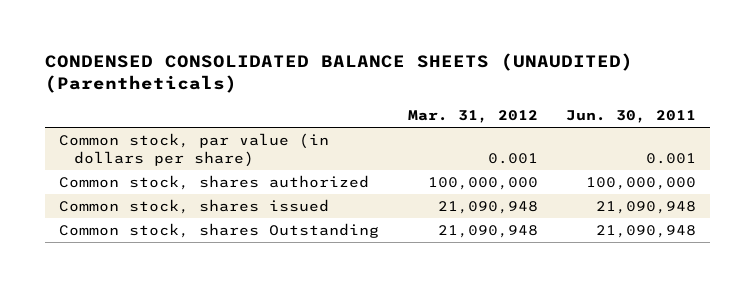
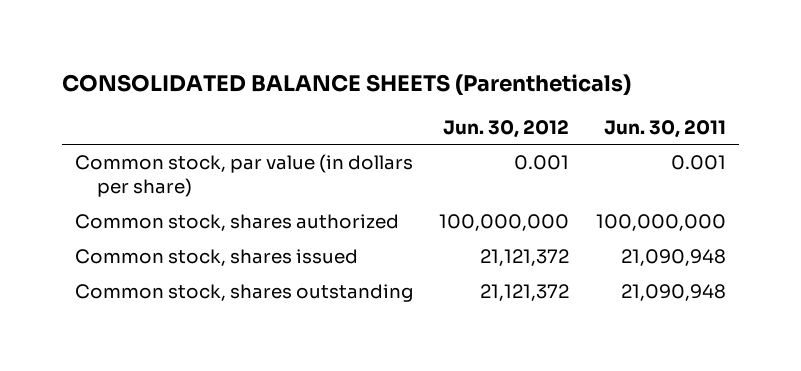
[44,52,633,94] CONDENSED CONSOLIDATED BALANCE SHEETS (UNAUDITED) (Parentheticals) -> [62,74,632,96] CONSOLIDATED BALANCE SHEETS (Parentheticals)
[407,110,538,124] Mar. 31, 2012 -> none
none -> [443,119,570,138] Jun. 30, 2012
[59,222,380,238] Common stock, shares Outstanding -> [75,284,414,303] Common stock, shares outstanding

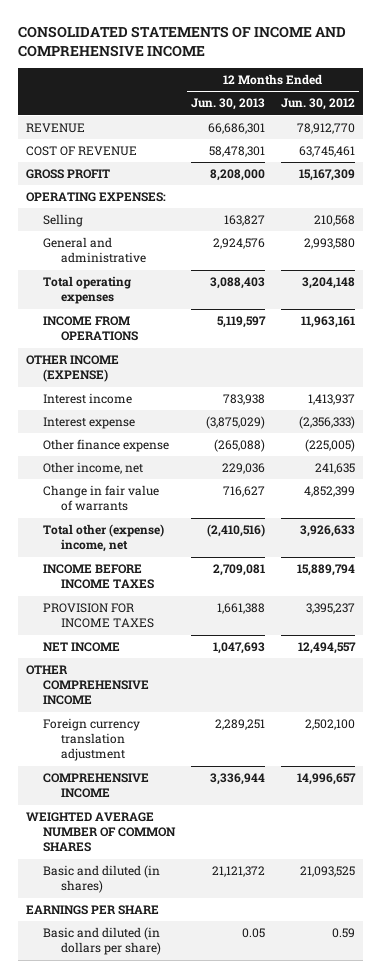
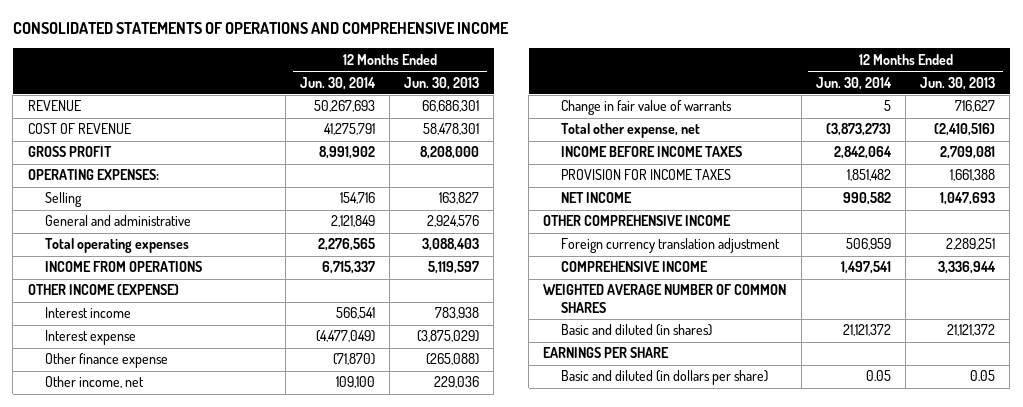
[17,25,346,57] CONSOLIDATED STATEMENTS OF INCOME AND COMPREHENSIVE INCOME -> [12,22,509,35] CONSOLIDATED STATEMENTS OF OPERATIONS AND COMPREHENSIVE INCOME
[280,98,355,111] Jun. 30, 2012 -> none
none -> [299,76,376,90] Jun. 30, 2014
[43,524,165,553] Total other (expense) income, net -> [560,123,700,139] Total other expense, net

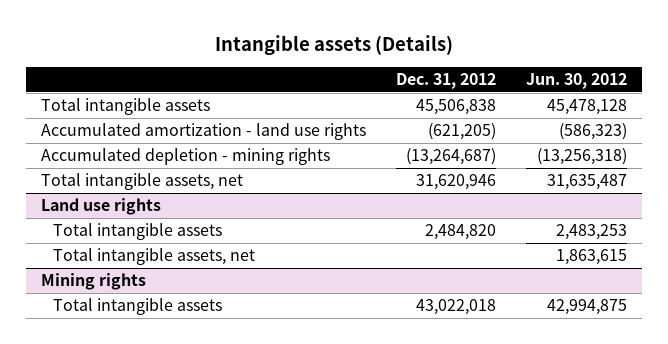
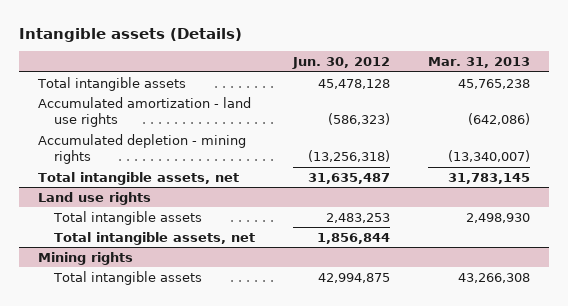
[395,73,496,90] Dec. 31, 2012 -> none
none -> [428,57,531,69] Mar. 31, 2013
[555,249,627,266] 1,863,615 -> [317,232,391,244] 1,856,844

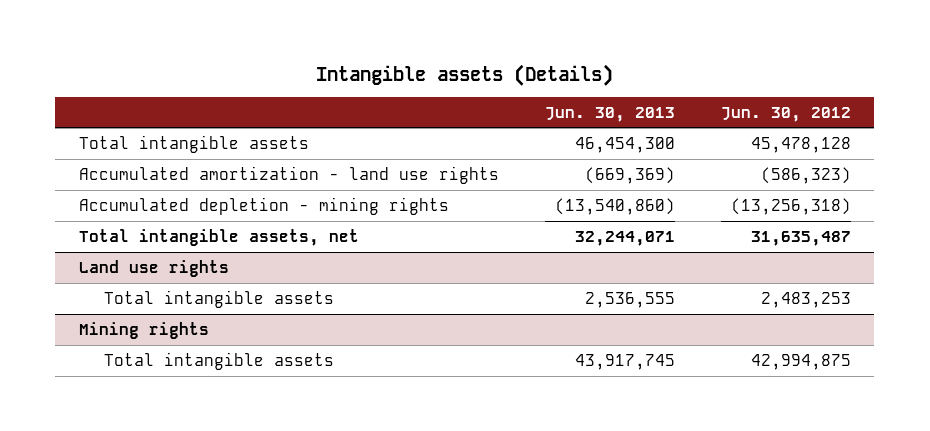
[428,57,531,69] Mar. 31, 2013 -> none
none -> [544,106,675,122] Jun. 30, 2013
[53,231,255,245] Total intangible assets, net -> none

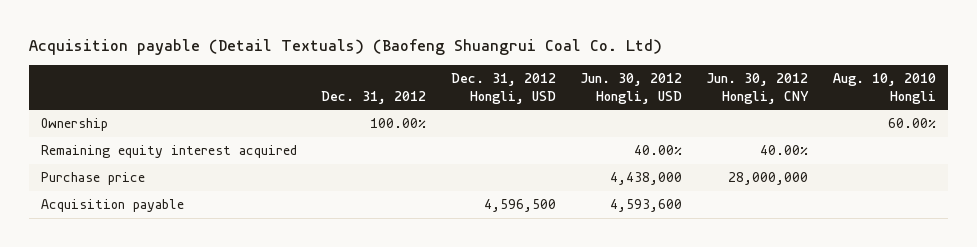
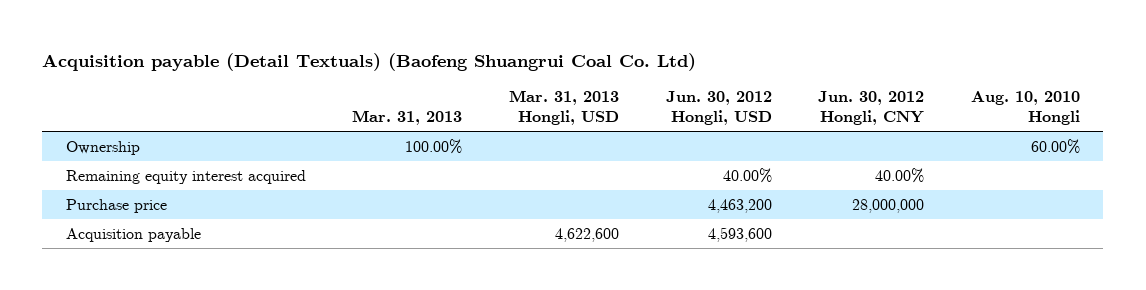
[321,90,427,104] Dec. 31, 2012 -> none
[450,73,556,104] Dec. 31, 2012 Hongli, USD -> none
none -> [352,110,463,126] Mar. 31, 2013
none -> [508,90,619,126] Mar. 31, 2013 Hongli, USD
[610,172,683,186] 4,438,000 -> [707,198,772,213] 4,463,200

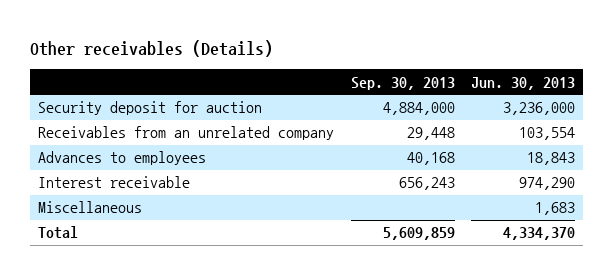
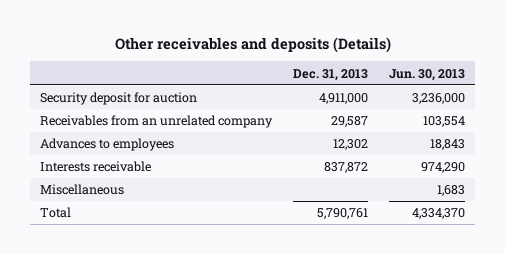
[30,40,274,58] Other receivables (Details) -> [114,36,391,53] Other receivables and deposits (Details)
[350,76,455,90] Sep. 30, 2013 -> none
none -> [293,68,369,81] Dec. 31, 2013
[38,176,191,189] Interest receivable -> [40,161,152,173] Interests receivable

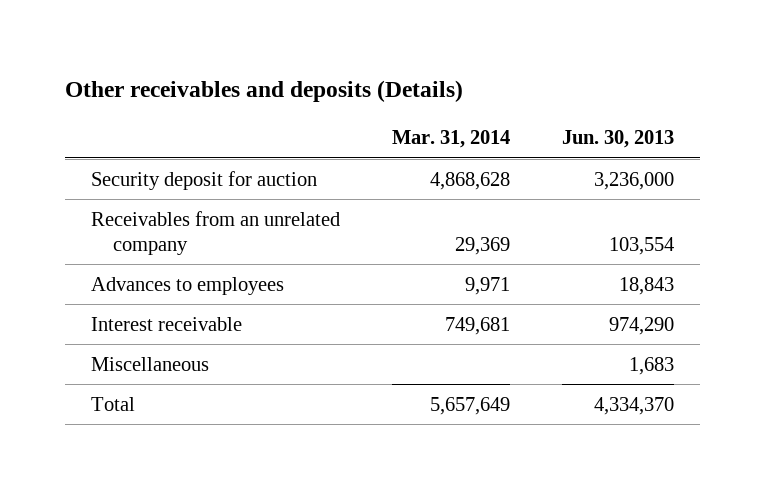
[293,68,369,81] Dec. 31, 2013 -> none
none -> [392,130,511,149] Mar. 31, 2014
[40,161,152,173] Interests receivable -> [90,316,242,331] Interest receivable

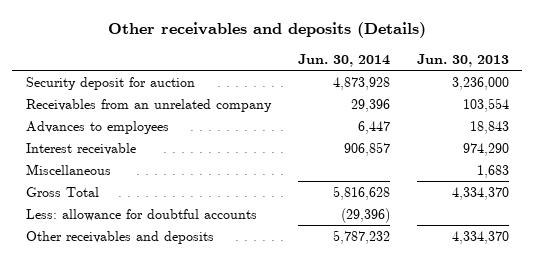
[392,130,511,149] Mar. 31, 2014 -> none
none -> [297,53,390,67] Jun. 30, 2014
none -> [25,186,99,197] Gross Total
none -> [25,208,257,221] Less: allowance for doubtful accounts
[90,396,135,411] Total -> [25,230,214,244] Other receivables and deposits

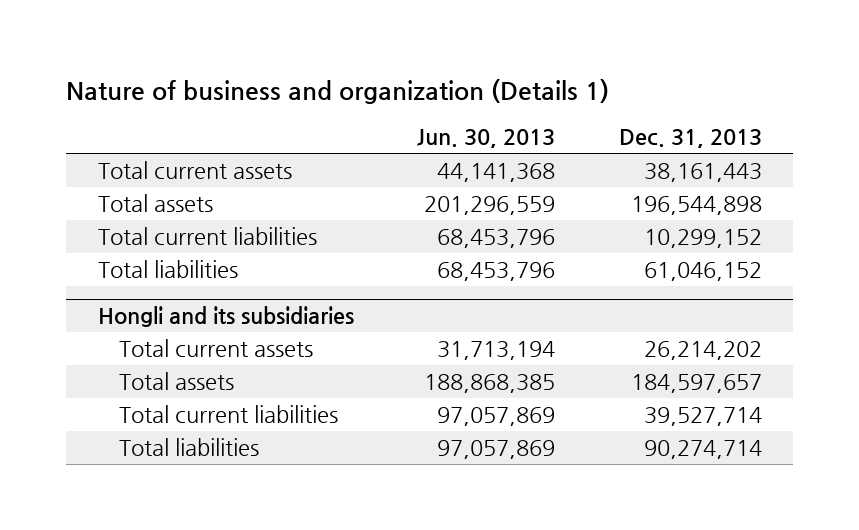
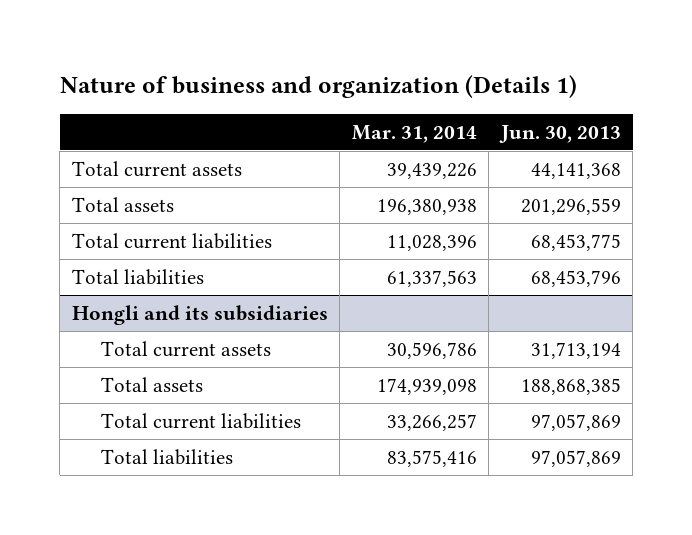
[618,129,762,149] Dec. 31, 2013 -> none
none -> [351,124,477,143] Mar. 31, 2014
[437,228,556,248] 68,453,796 -> [530,234,621,252] 68,453,775

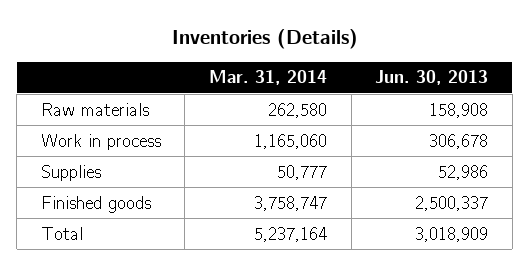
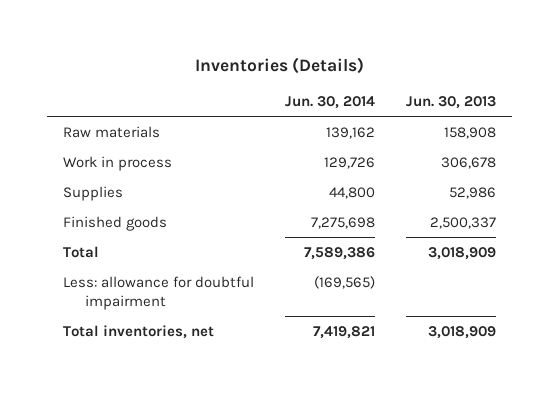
[209,70,328,86] Mar. 31, 2014 -> none
none -> [285,96,376,110] Jun. 30, 2014
none -> [63,275,255,310] Less: allowance for doubtful impairment
none -> [63,324,215,339] Total inventories, net

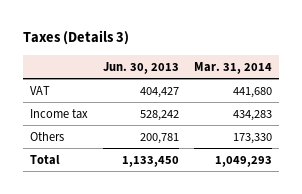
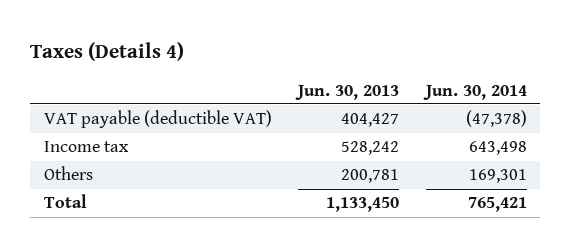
[22,30,129,46] Taxes (Details 3) -> [30,42,185,62] Taxes (Details 4)
[193,61,272,74] Mar. 31, 2014 -> none
none -> [422,84,527,100] Jun. 30, 2014
[30,85,51,95] VAT -> [43,110,272,129] VAT payable (deductible VAT)

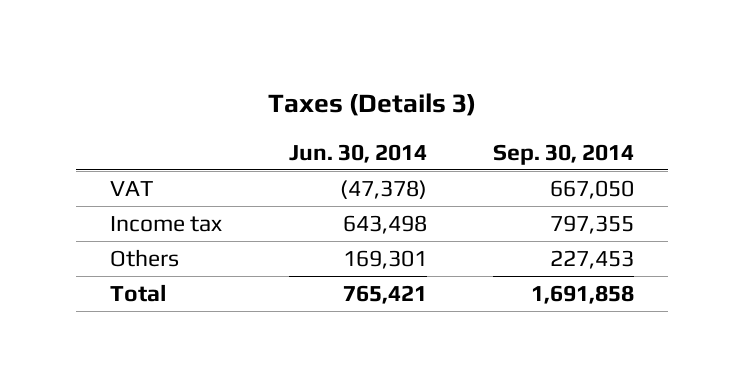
[30,42,185,62] Taxes (Details 4) -> [268,93,477,117] Taxes (Details 3)
[295,84,400,100] Jun. 30, 2013 -> none
none -> [493,143,635,165] Sep. 30, 2014
[43,110,272,129] VAT payable (deductible VAT) -> [109,180,153,196] VAT

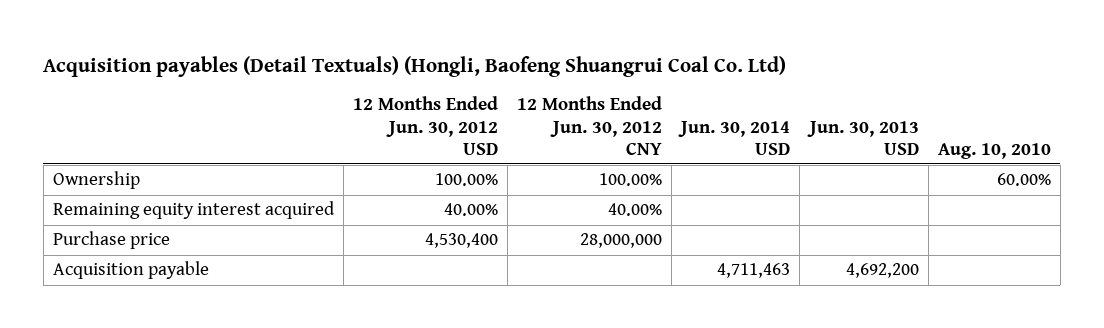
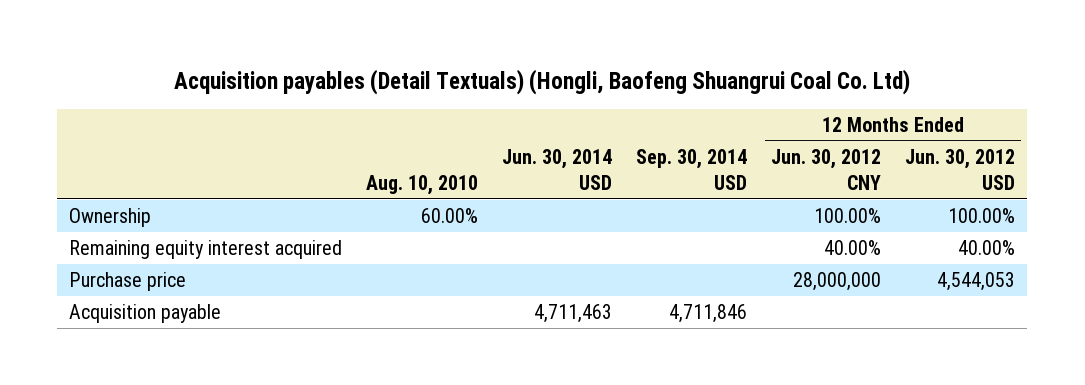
[806,120,919,155] Jun. 30, 2013 USD -> none
none -> [636,148,748,190] Sep. 30, 2014 USD
[425,233,499,249] 4,530,400 -> [937,272,1016,292] 4,544,053

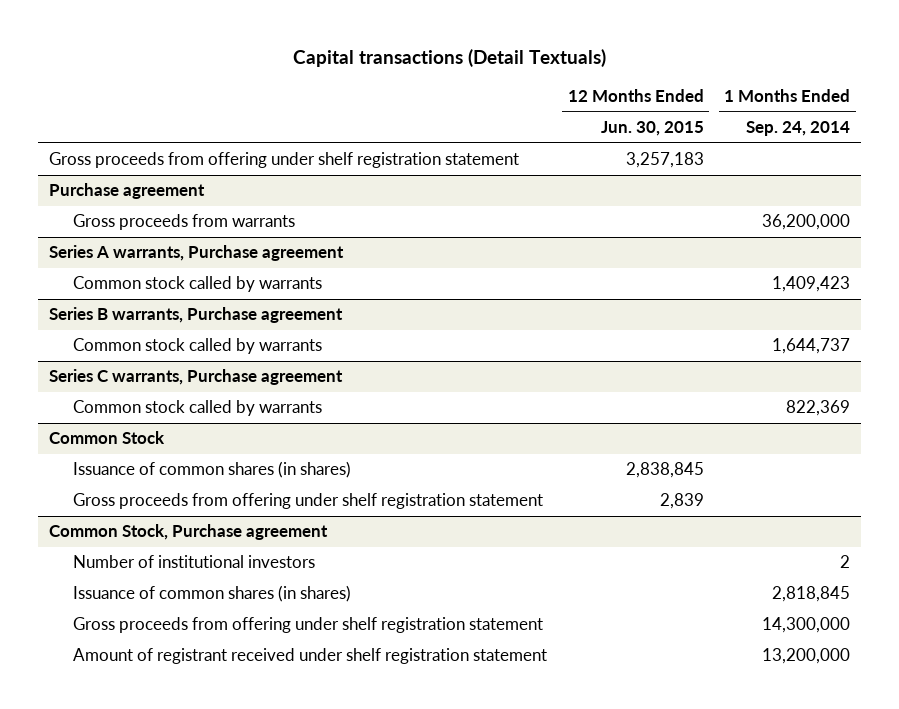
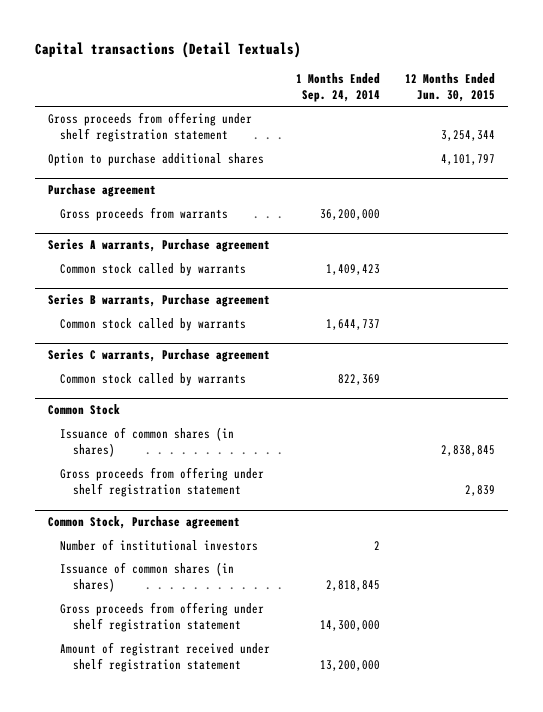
[625,152,704,169] 3,257,183 -> [441,130,496,142] 3,254,344
none -> [47,153,264,167] Option to purchase additional shares

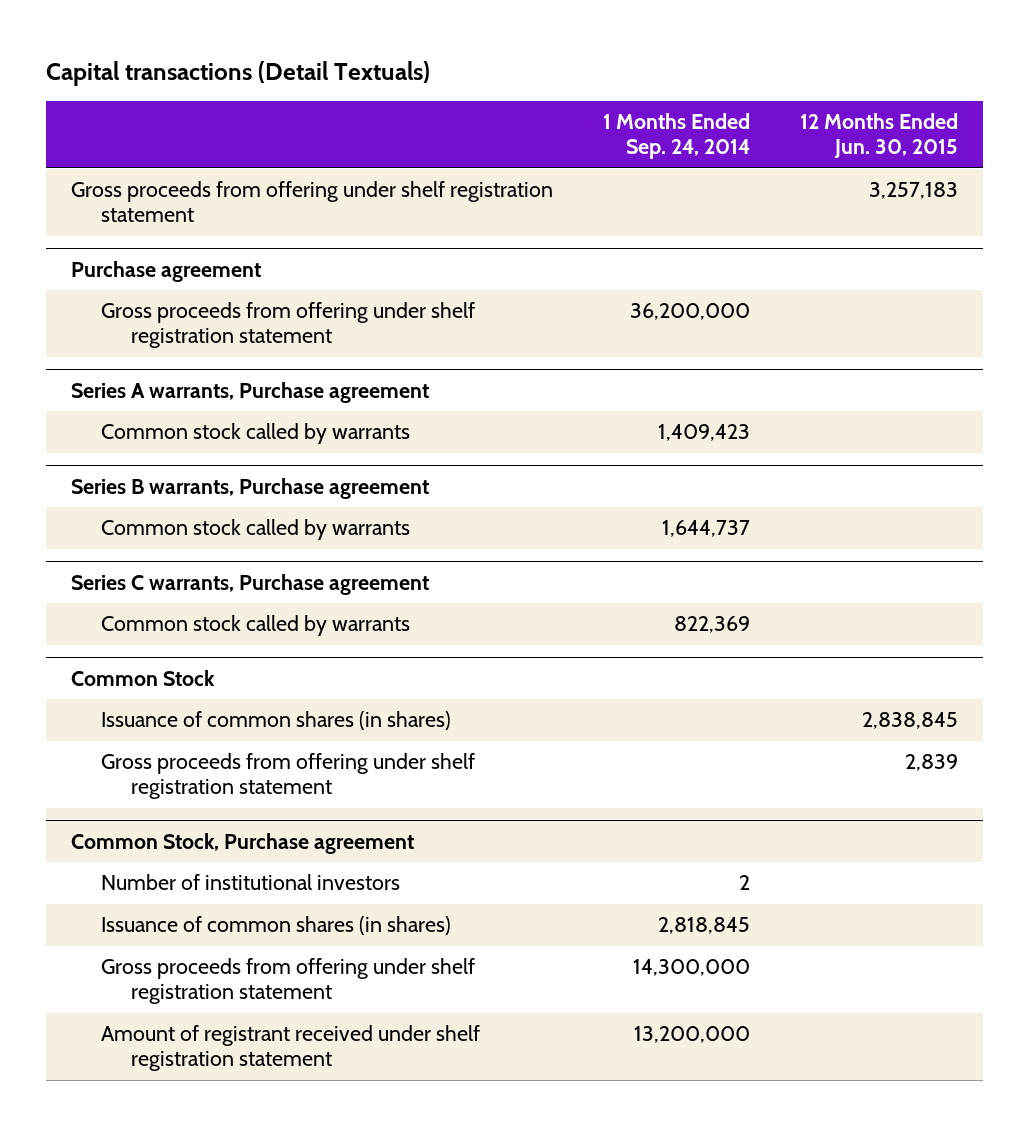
[47,153,264,167] Option to purchase additional shares -> none
[441,130,496,142] 3,254,344 -> [868,182,958,200] 3,257,183
[60,207,229,222] Gross proceeds from warrants -> [101,302,476,349] Gross proceeds from offering under shelf registration statement

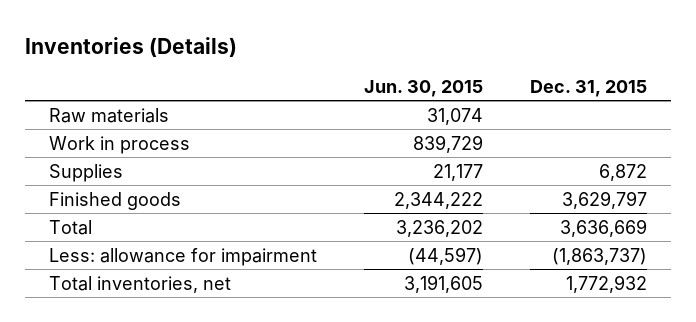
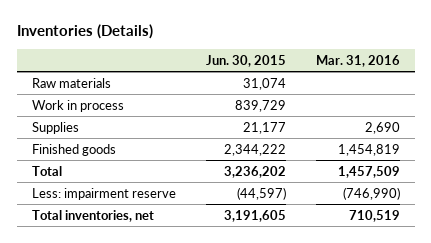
[530,79,648,97] Dec. 31, 2015 -> none
none -> [315,54,400,67] Mar. 31, 2016
[48,247,317,266] Less: allowance for impairment -> [31,187,176,200] Less: impairment reserve

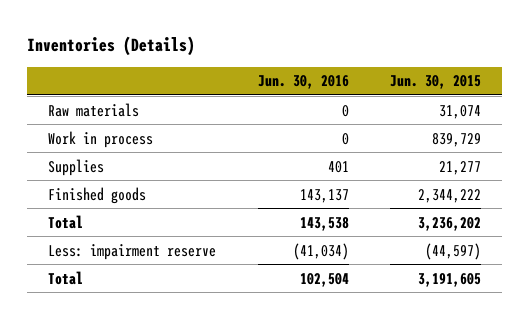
[315,54,400,67] Mar. 31, 2016 -> none
none -> [257,75,349,90] Jun. 30, 2016
[242,121,286,134] 21,177 -> [439,160,482,175] 21,277
[31,209,154,222] Total inventories, net -> [48,270,84,285] Total

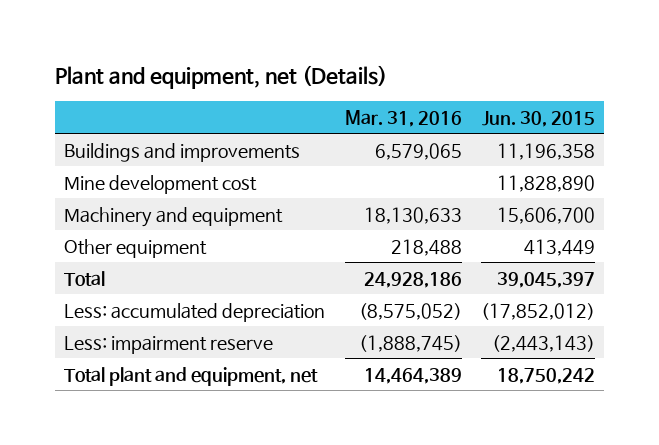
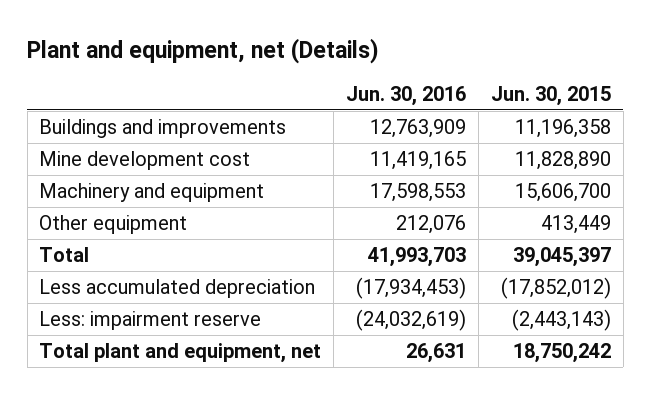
[344,109,462,127] Mar. 31, 2016 -> none
none -> [346,86,467,107] Jun. 30, 2016
[64,302,326,322] Less: accumulated depreciation -> [39,278,316,298] Less accumulated depreciation

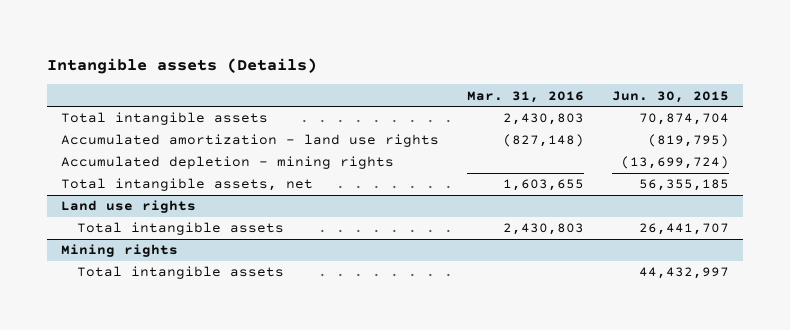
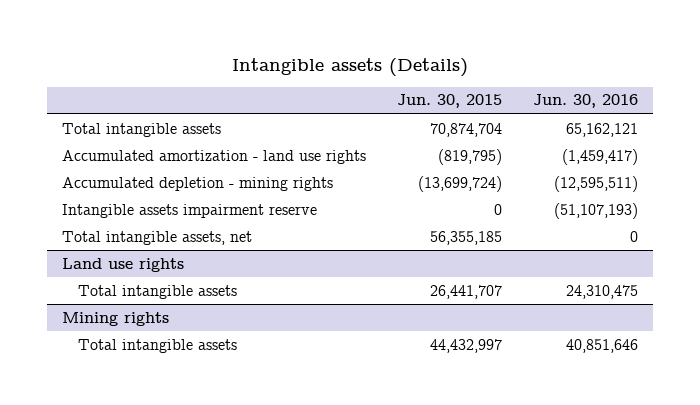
[467,90,585,103] Mar. 31, 2016 -> none
none -> [532,94,638,109] Jun. 30, 2016
none -> [62,203,318,218] Intangible assets impairment reserve

